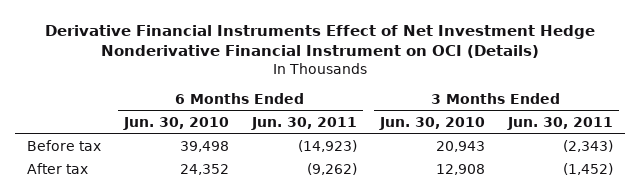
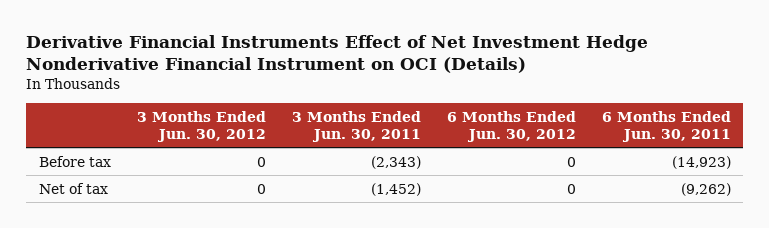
[122,116,229,130] Jun. 30, 2010 -> none
[378,116,485,130] Jun. 30, 2010 -> none
none -> [136,110,266,142] 3 Months Ended Jun. 30, 2012
none -> [446,110,576,142] 6 Months Ended Jun. 30, 2012
[26,163,88,175] After tax -> [38,182,108,194] Net of tax

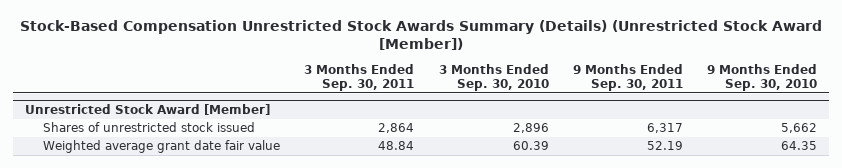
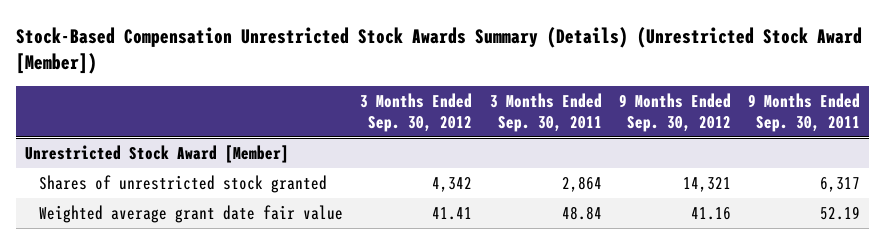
[438,64,549,92] 3 Months Ended Sep. 30, 2010 -> none
[706,64,817,92] 9 Months Ended Sep. 30, 2010 -> none
none -> [360,92,473,132] 3 Months Ended Sep. 30, 2012
none -> [618,92,731,132] 9 Months Ended Sep. 30, 2012
[43,122,256,133] Shares of unrestricted stock issued -> [38,175,327,194] Shares of unrestricted stock granted

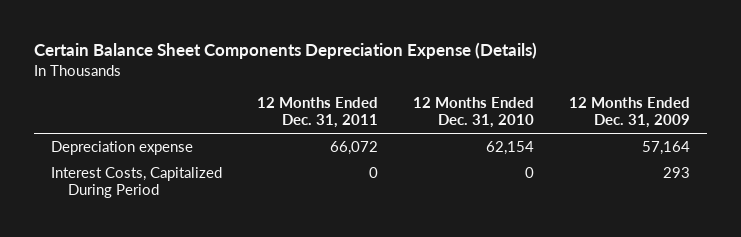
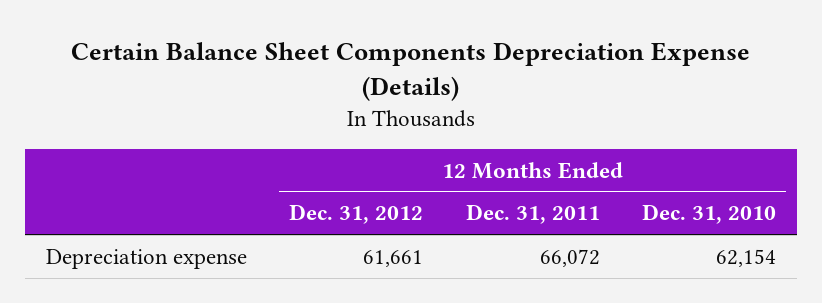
[568,97,690,129] 12 Months Ended Dec. 31, 2009 -> none
none -> [289,204,424,225] Dec. 31, 2012
[51,167,223,199] Interest Costs, Capitalized During Period -> none

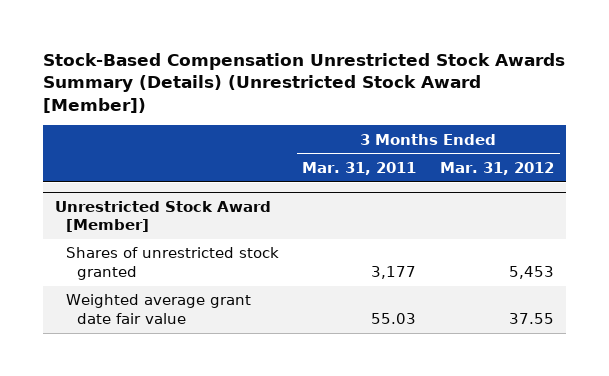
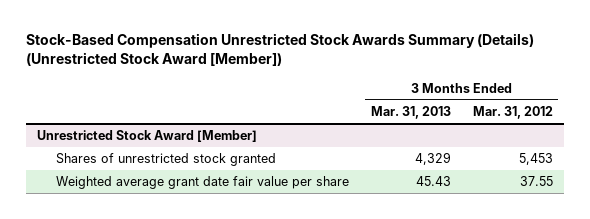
[302,162,417,176] Mar. 31, 2011 -> none
none -> [370,106,451,120] Mar. 31, 2013
[66,294,252,324] Weighted average grant date fair value -> [55,176,349,190] Weighted average grant date fair value per share

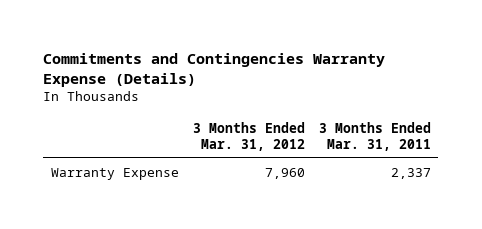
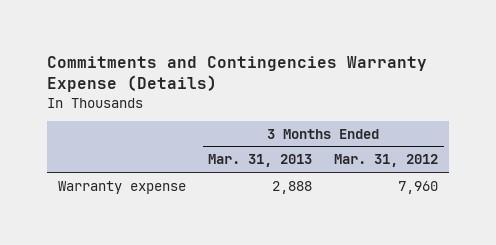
[319,121,432,152] 3 Months Ended Mar. 31, 2011 -> none
none -> [208,154,313,168] Mar. 31, 2013
[50,168,179,181] Warranty Expense -> [58,180,187,194] Warranty expense

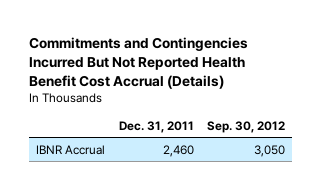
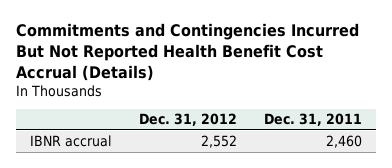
[207,121,286,134] Sep. 30, 2012 -> none
none -> [138,113,237,127] Dec. 31, 2012
[36,144,106,155] IBNR Accrual -> [29,135,112,148] IBNR accrual

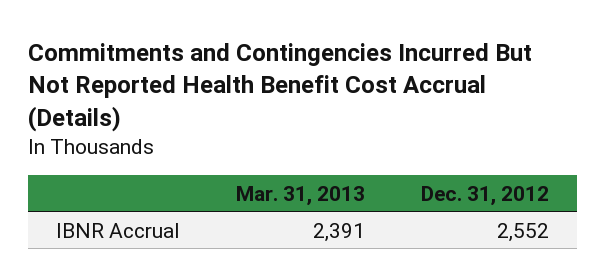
[264,113,363,127] Dec. 31, 2011 -> none
none -> [236,185,366,206] Mar. 31, 2013
[29,135,112,148] IBNR accrual -> [55,222,180,238] IBNR Accrual

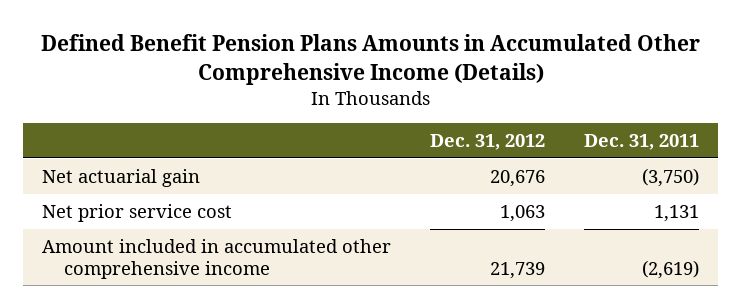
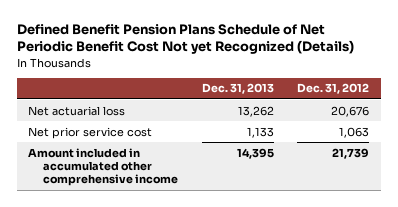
[40,34,700,85] Defined Benefit Pension Plans Amounts in Accumulated Other Comprehensive Income (Details) -> [16,23,354,55] Defined Benefit Pension Plans Schedule of Net Periodic Benefit Cost Not yet Recognized (Details)
[583,134,699,151] Dec. 31, 2011 -> none
none -> [201,83,274,95] Dec. 31, 2013
[42,168,201,187] Net actuarial gain -> [28,105,126,116] Net actuarial loss

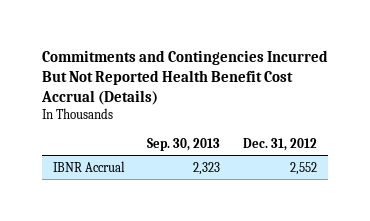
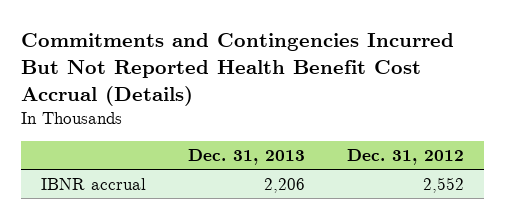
[147,138,221,152] Sep. 30, 2013 -> none
none -> [187,149,305,166] Dec. 31, 2013
[52,160,125,172] IBNR Accrual -> [41,177,147,190] IBNR accrual

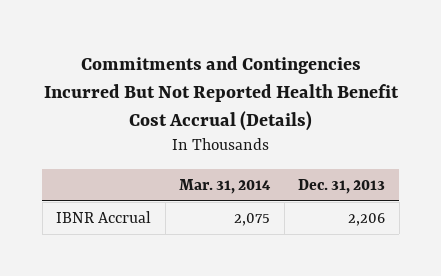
[346,149,464,166] Dec. 31, 2012 -> none
none -> [179,178,272,194] Mar. 31, 2014
[41,177,147,190] IBNR accrual -> [56,211,152,224] IBNR Accrual

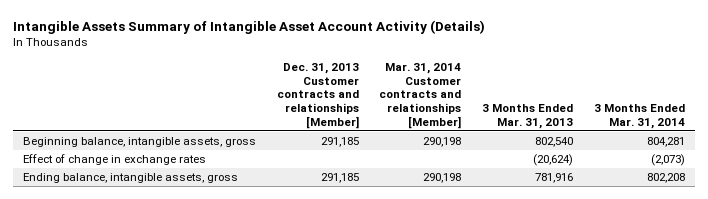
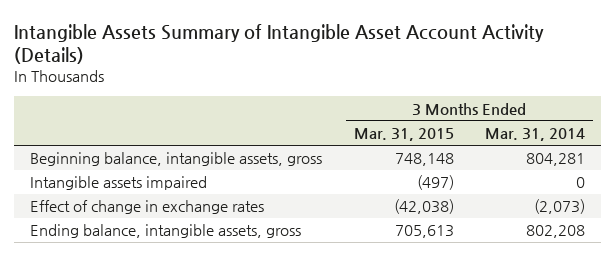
[276,63,359,129] Dec. 31, 2013 Customer contracts and relationships [Member] -> none
[379,63,462,129] Mar. 31, 2014 Customer contracts and relationships [Member] -> none
[482,104,574,129] 3 Months Ended Mar. 31, 2013 -> none
none -> [353,128,454,142] Mar. 31, 2015
none -> [30,176,208,191] Intangible assets impaired

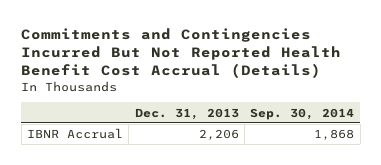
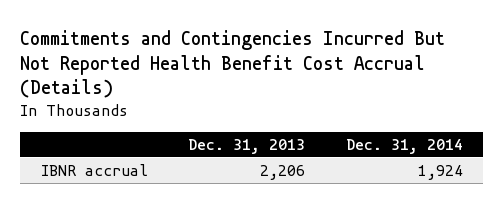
[250,107,355,120] Sep. 30, 2014 -> none
none -> [346,138,464,154] Dec. 31, 2014
[26,128,123,140] IBNR Accrual -> [40,164,148,177] IBNR accrual

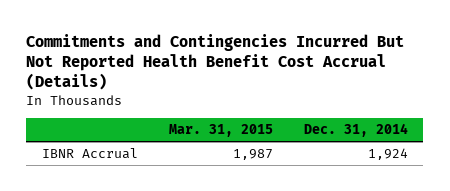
[188,138,306,154] Dec. 31, 2013 -> none
none -> [168,124,273,138] Mar. 31, 2015
[40,164,148,177] IBNR accrual -> [41,147,138,159] IBNR Accrual

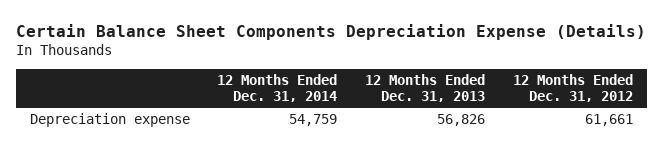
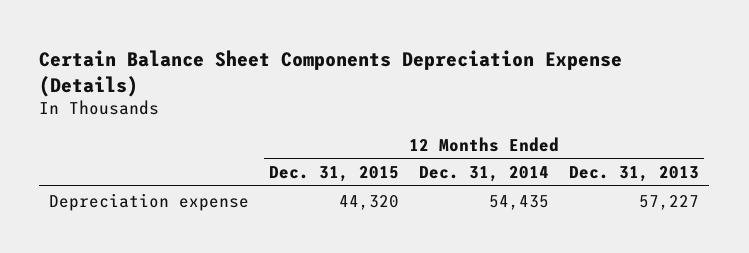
[513,74,634,102] 12 Months Ended Dec. 31, 2012 -> none
none -> [269,166,400,183] Dec. 31, 2015
[289,114,338,127] 54,759 -> [489,194,550,210] 54,435
[437,114,486,127] 56,826 -> [639,194,700,210] 57,227

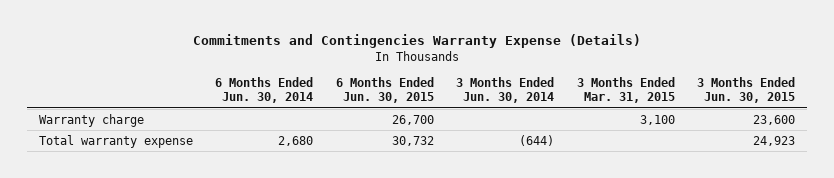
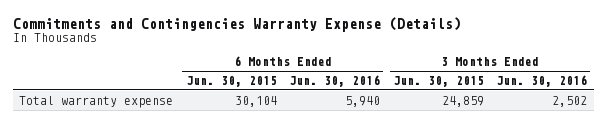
[215,77,314,104] 6 Months Ended Jun. 30, 2014 -> none
[456,77,555,104] 3 Months Ended Jun. 30, 2014 -> none
[576,77,675,104] 3 Months Ended Mar. 31, 2015 -> none
none -> [289,75,381,88] Jun. 30, 2016
none -> [496,75,588,88] Jun. 30, 2016
[38,113,144,127] Warranty charge -> none
[391,135,434,146] 30,732 -> [234,95,277,107] 30,104
[753,135,796,146] 24,923 -> [441,95,484,107] 24,859

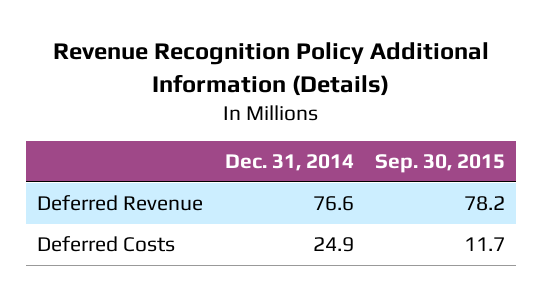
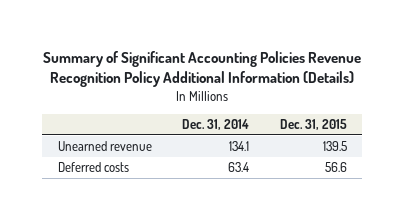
[53,42,490,96] Revenue Recognition Policy Additional Information (Details) -> [43,50,362,88] Summary of Significant Accounting Policies Revenue Recognition Policy Additional Information (Details)
[375,154,506,174] Sep. 30, 2015 -> none
none -> [279,119,347,131] Dec. 31, 2015
[37,195,204,212] Deferred Revenue -> [57,141,152,152] Unearned revenue
[312,196,354,212] 76.6 -> [229,141,250,152] 134.1
[37,236,176,253] Deferred Costs -> [57,162,129,173] Deferred costs
[312,237,354,253] 24.9 -> [228,162,250,173] 63.4

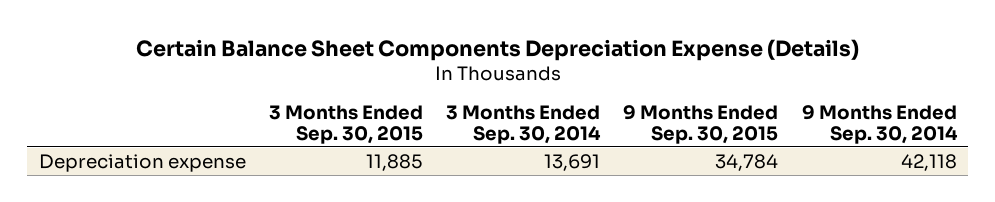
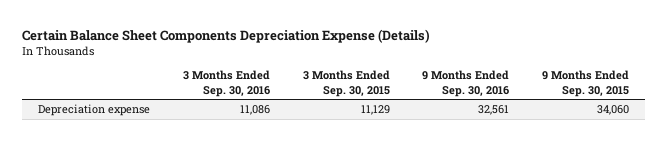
[446,104,602,144] 3 Months Ended Sep. 30, 2014 -> none
[801,104,958,144] 9 Months Ended Sep. 30, 2014 -> none
none -> [183,70,271,97] 3 Months Ended Sep. 30, 2016
none -> [422,70,510,97] 9 Months Ended Sep. 30, 2016
[365,154,423,172] 11,885 -> [360,105,390,116] 11,129
[715,154,779,172] 34,784 -> [596,105,629,116] 34,060

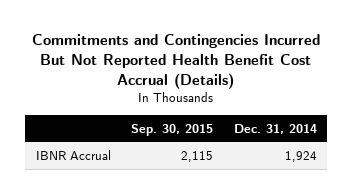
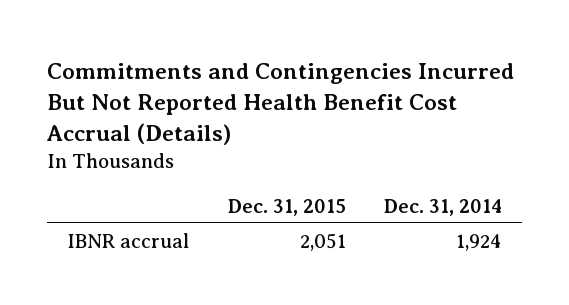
[131,123,214,136] Sep. 30, 2015 -> none
none -> [227,198,346,216] Dec. 31, 2015
[35,149,111,160] IBNR Accrual -> [66,232,189,248] IBNR accrual

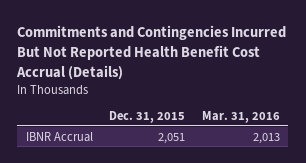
[384,198,503,216] Dec. 31, 2014 -> none
none -> [202,111,281,124] Mar. 31, 2016
[66,232,189,248] IBNR accrual -> [25,131,93,142] IBNR Accrual

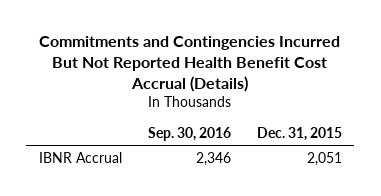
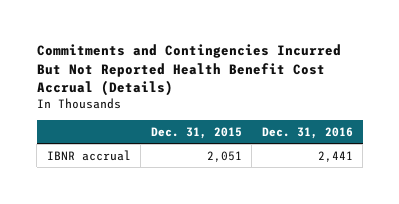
[147,126,231,141] Sep. 30, 2016 -> none
none -> [261,126,353,139] Dec. 31, 2016
[39,152,123,164] IBNR Accrual -> [46,149,131,161] IBNR accrual

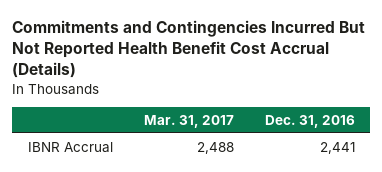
[150,126,242,139] Dec. 31, 2015 -> none
none -> [143,115,234,129] Mar. 31, 2017
[46,149,131,161] IBNR accrual -> [27,141,113,153] IBNR Accrual

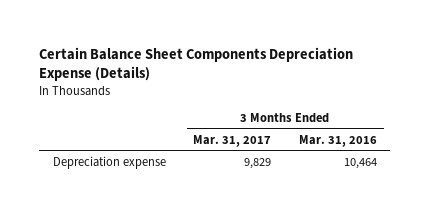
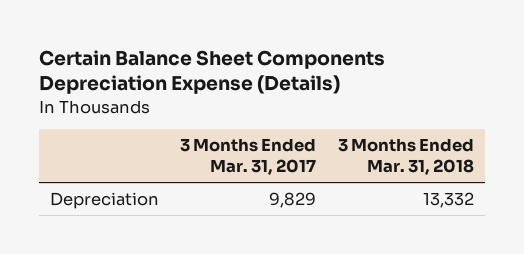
[298,134,377,147] Mar. 31, 2016 -> none
none -> [337,138,474,175] 3 Months Ended Mar. 31, 2018
[53,155,167,169] Depreciation expense -> [49,192,159,210] Depreciation

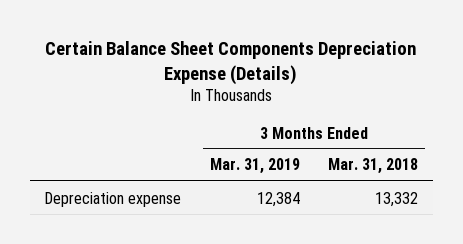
[180,138,317,175] 3 Months Ended Mar. 31, 2017 -> none
none -> [209,158,300,175] Mar. 31, 2019
[49,192,159,210] Depreciation -> [44,191,182,207] Depreciation expense

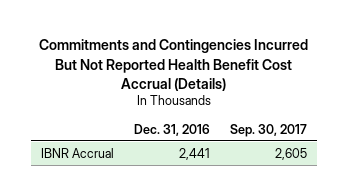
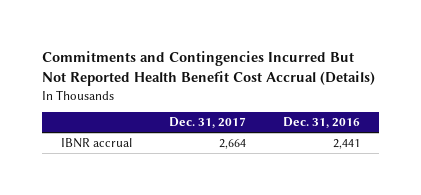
[230,123,308,137] Sep. 30, 2017 -> none
none -> [168,117,246,129] Dec. 31, 2017
[41,147,115,158] IBNR Accrual -> [60,138,132,149] IBNR accrual

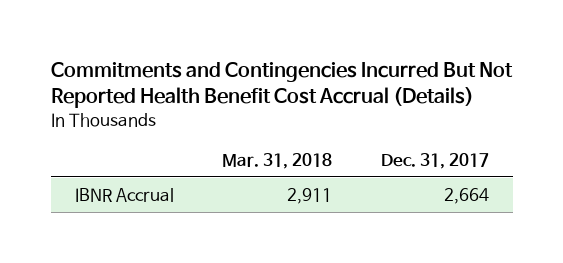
[283,117,361,129] Dec. 31, 2016 -> none
none -> [222,152,333,169] Mar. 31, 2018
[60,138,132,149] IBNR accrual -> [74,188,174,203] IBNR Accrual

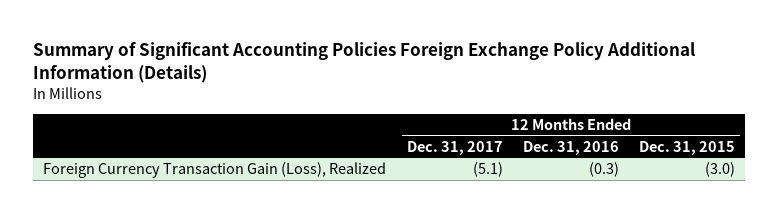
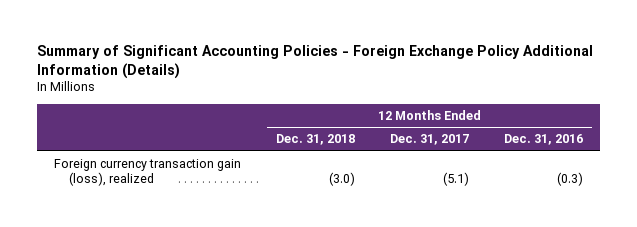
[33,42,696,84] Summary of Significant Accounting Policies Foreign Exchange Policy Additional Information (Details) -> [36,44,593,79] Summary of Significant Accounting Policies - Foreign Exchange Policy Additional Information (Details)
[638,140,735,155] Dec. 31, 2015 -> none
none -> [276,134,356,146] Dec. 31, 2018
[43,162,387,179] Foreign Currency Transaction Gain (Loss), Realized -> [54,159,242,186] Foreign currency transaction gain (loss), realized

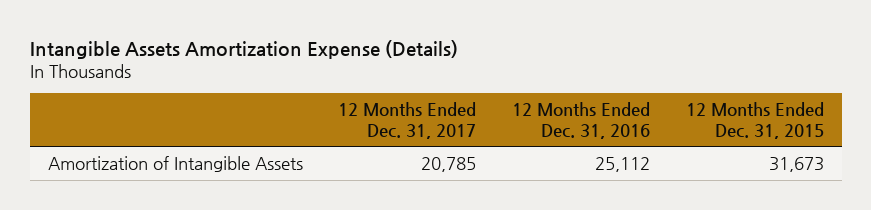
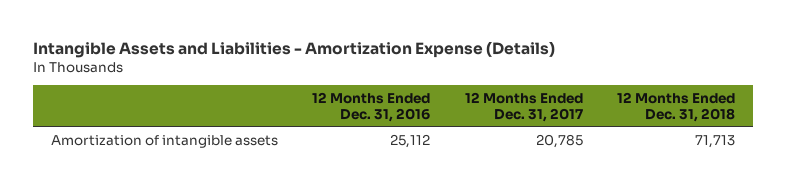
[29,39,458,59] Intangible Assets Amortization Expense (Details) -> [33,41,556,59] Intangible Assets and Liabilities - Amortization Expense (Details)
[685,102,824,139] 12 Months Ended Dec. 31, 2015 -> none
none -> [617,91,736,123] 12 Months Ended Dec. 31, 2018
[47,155,303,172] Amortization of Intangible Assets -> [50,135,278,149] Amortization of intangible assets

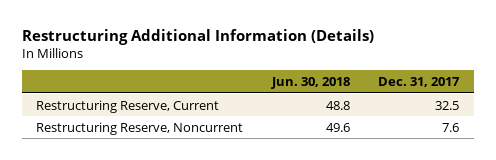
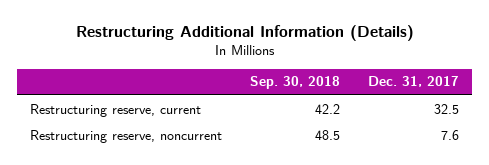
[270,76,350,89] Jun. 30, 2018 -> none
none -> [250,76,341,90] Sep. 30, 2018
[36,99,220,113] Restructuring Reserve, Current -> [30,103,202,117] Restructuring reserve, current
[36,121,244,135] Restructuring Reserve, Noncurrent -> [30,129,223,143] Restructuring reserve, noncurrent

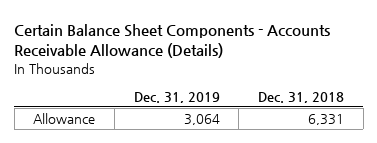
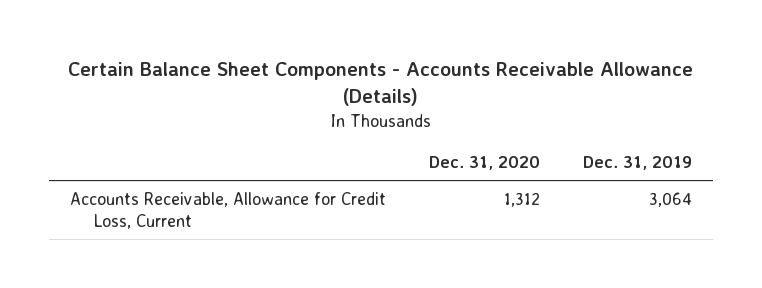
[257,92,344,104] Dec. 31, 2018 -> none
none -> [429,155,541,170] Dec. 31, 2020
[33,112,96,124] Allowance -> [70,191,387,230] Accounts Receivable, Allowance for Credit Loss, Current

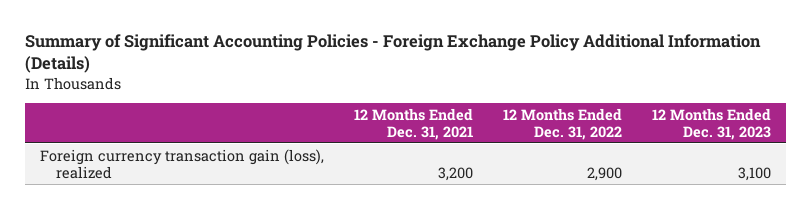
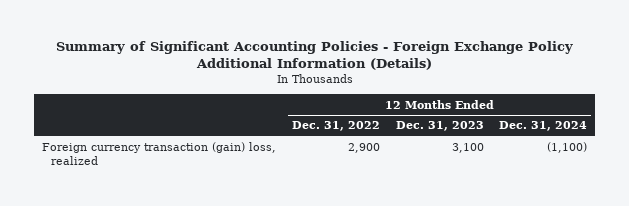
[353,107,473,140] 12 Months Ended Dec. 31, 2021 -> none
none -> [499,121,588,132] Dec. 31, 2024
[39,148,324,179] Foreign currency transaction gain (loss), realized -> [41,142,276,166] Foreign currency transaction (gain) loss, realized

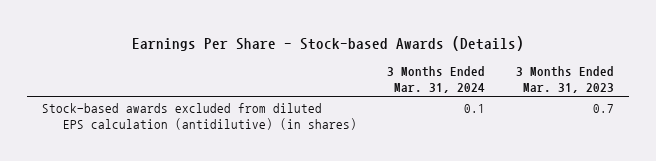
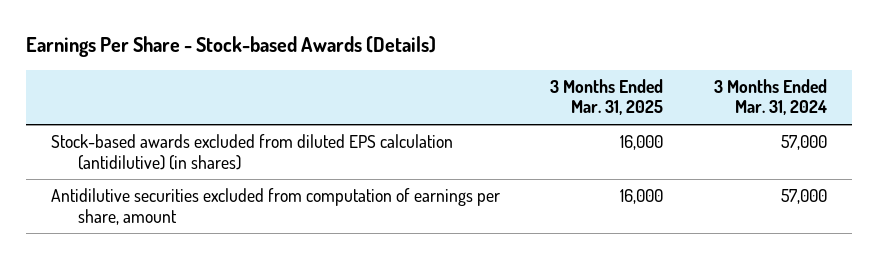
[515,66,614,93] 3 Months Ended Mar. 31, 2023 -> none
none -> [550,79,664,116] 3 Months Ended Mar. 31, 2025
[464,104,486,114] 0.1 -> [780,135,827,151] 57,000
none -> [50,188,500,225] Antidilutive securities excluded from computation of earnings per share, amount

